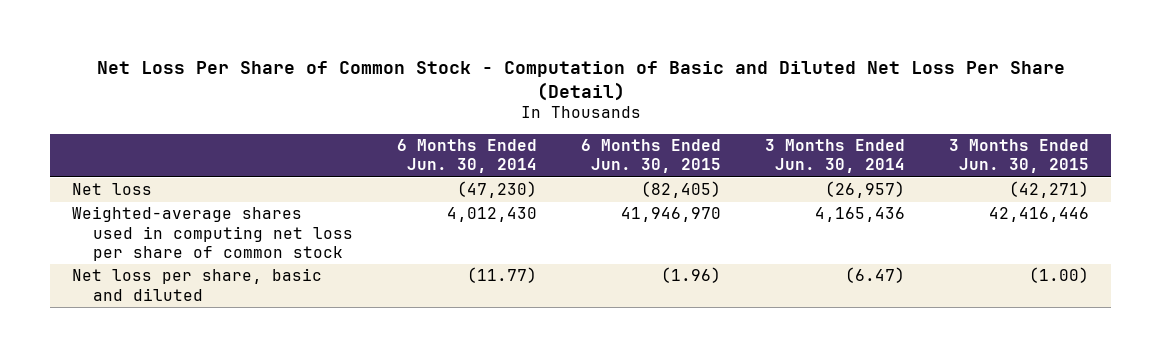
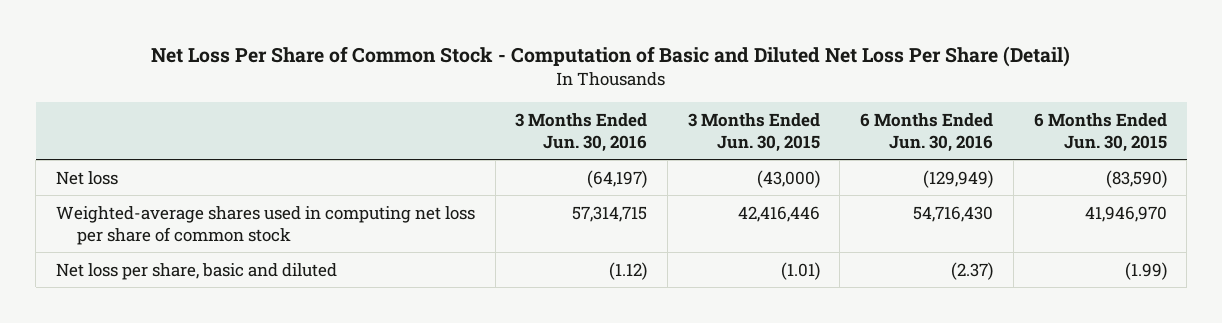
[396,139,537,174] 6 Months Ended Jun. 30, 2014 -> none
[765,139,906,174] 3 Months Ended Jun. 30, 2014 -> none
none -> [515,112,648,152] 3 Months Ended Jun. 30, 2016
none -> [860,112,994,152] 6 Months Ended Jun. 30, 2016
[640,181,721,199] (82,405) -> [1105,169,1167,188] (83,590)
[1009,181,1090,199] (42,271) -> [756,169,820,188] (43,000)
[660,267,721,284] (1.96) -> [1124,261,1167,280] (1.99)
[1029,267,1090,284] (1.00) -> [780,261,820,280] (1.01)

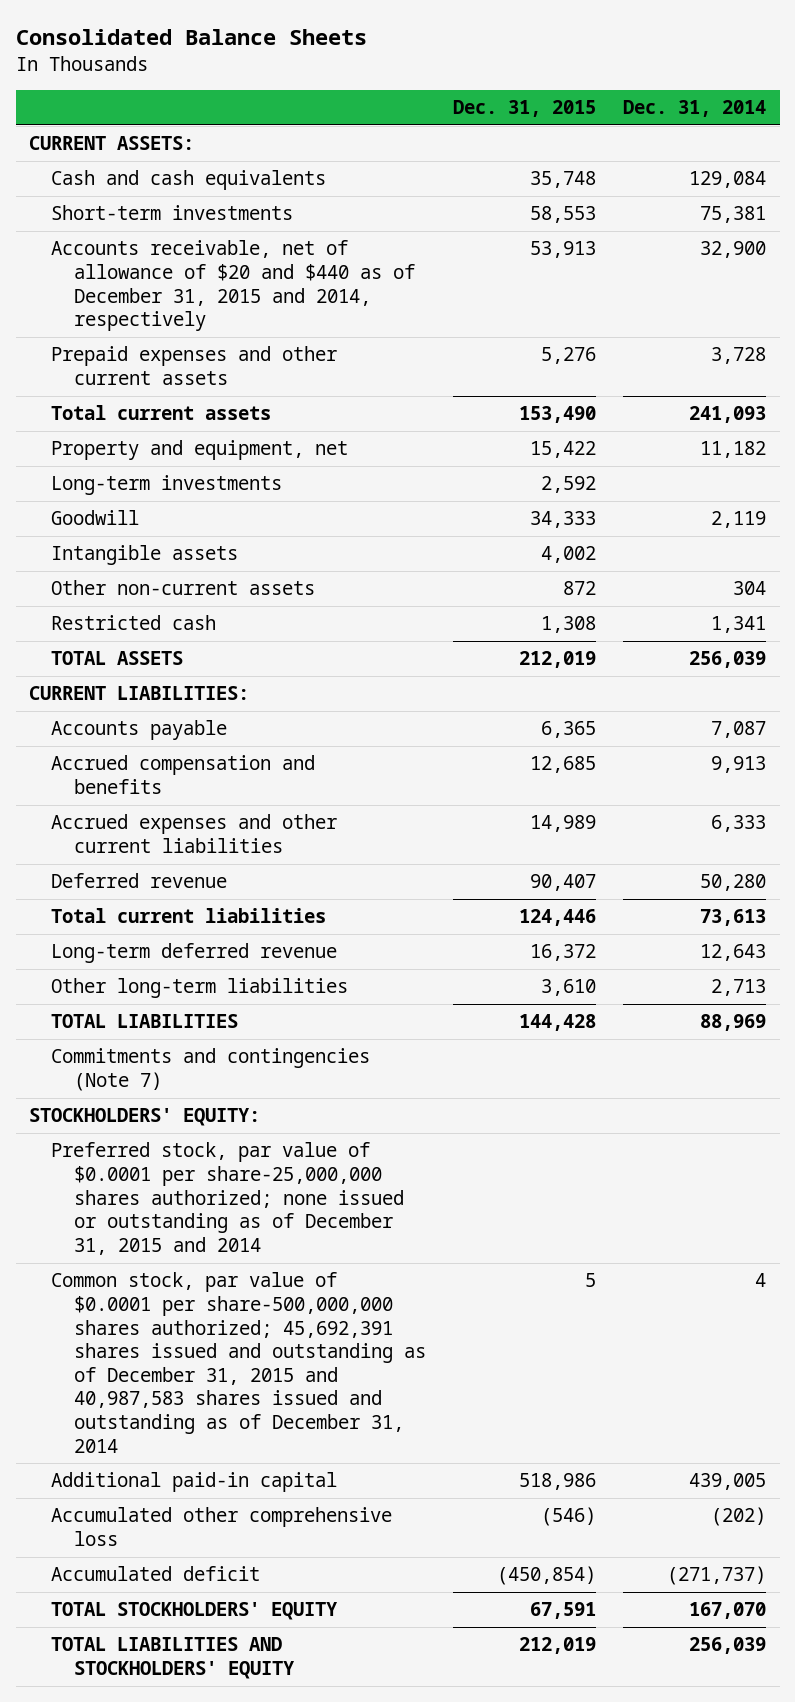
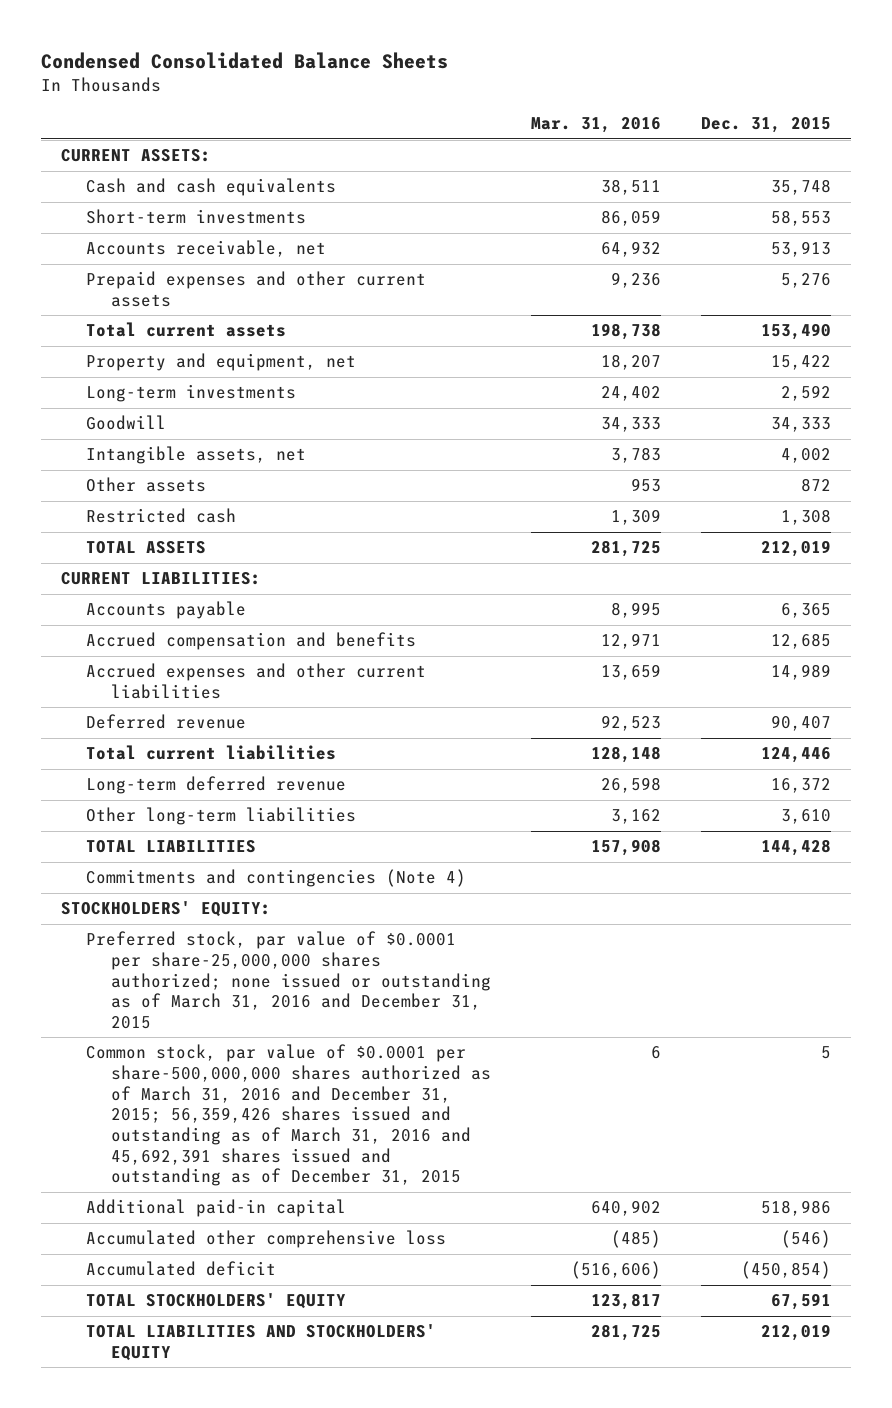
[15,29,367,46] Consolidated Balance Sheets -> [41,51,449,69] Condensed Consolidated Balance Sheets
[623,99,767,117] Dec. 31, 2014 -> none
none -> [531,117,662,134] Mar. 31, 2016
[51,240,415,332] Accounts receivable, net of allowance of $20 and $440 as of December 31, 2015 and 2014, respectively -> [86,240,327,258] Accounts receivable, net
[51,545,239,566] Intangible assets -> [86,446,307,465] Intangible assets, net
[51,580,316,596] Other non-current assets -> [86,477,207,493] Other assets
[51,1048,371,1091] Commitments and contingencies (Note 7) -> [86,869,467,888] Commitments and contingencies (Note 4)
[51,1142,404,1255] Preferred stock, par value of $0.0001 per share-25,000,000 shares authorized; none issued or outstanding as of December 31, 2015 and 2014 -> [86,931,492,1029] Preferred stock, par value of $0.0001 per share-25,000,000 shares authorized; none issued or outstanding as of March 31, 2016 and December 31, 2015
[51,1272,426,1453] Common stock, par value of $0.0001 per share-500,000,000 shares authorized; 45,692,391 shares issued and outstanding as of December 31, 2015 and 40,987,583 shares issued and outstanding as of December 31, 2014 -> [86,1044,492,1187] Common stock, par value of $0.0001 per share-500,000,000 shares authorized as of March 31, 2016 and December 31, 2015; 56,359,426 shares issued and outstanding as of March 31, 2016 and 45,692,391 shares issued and outstanding as of December 31, 2015

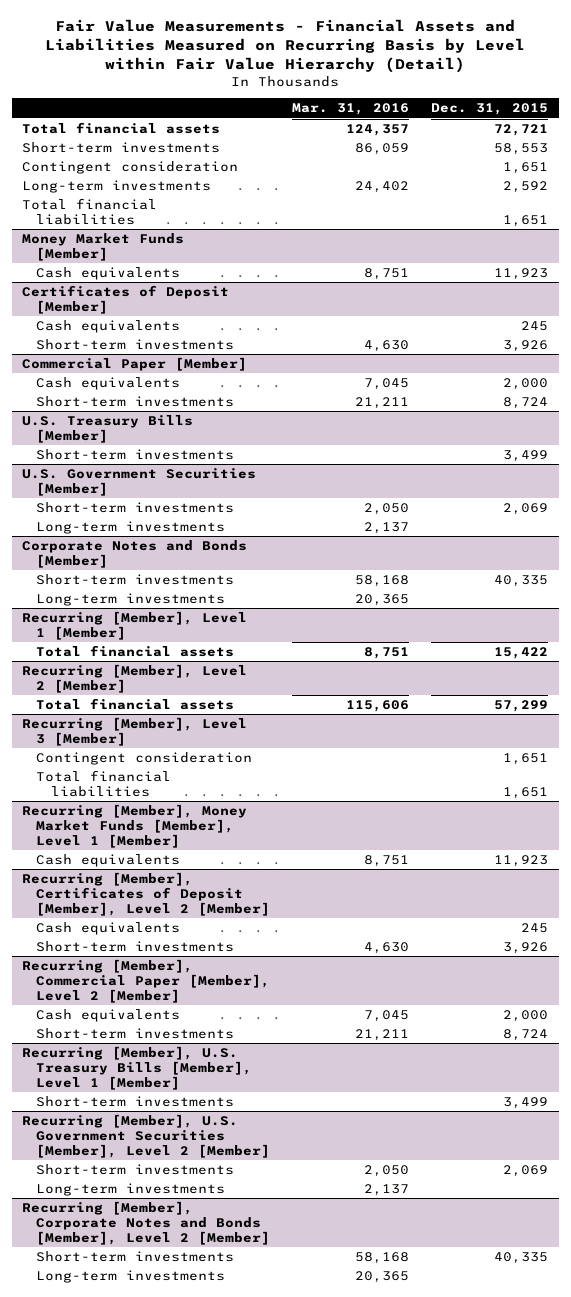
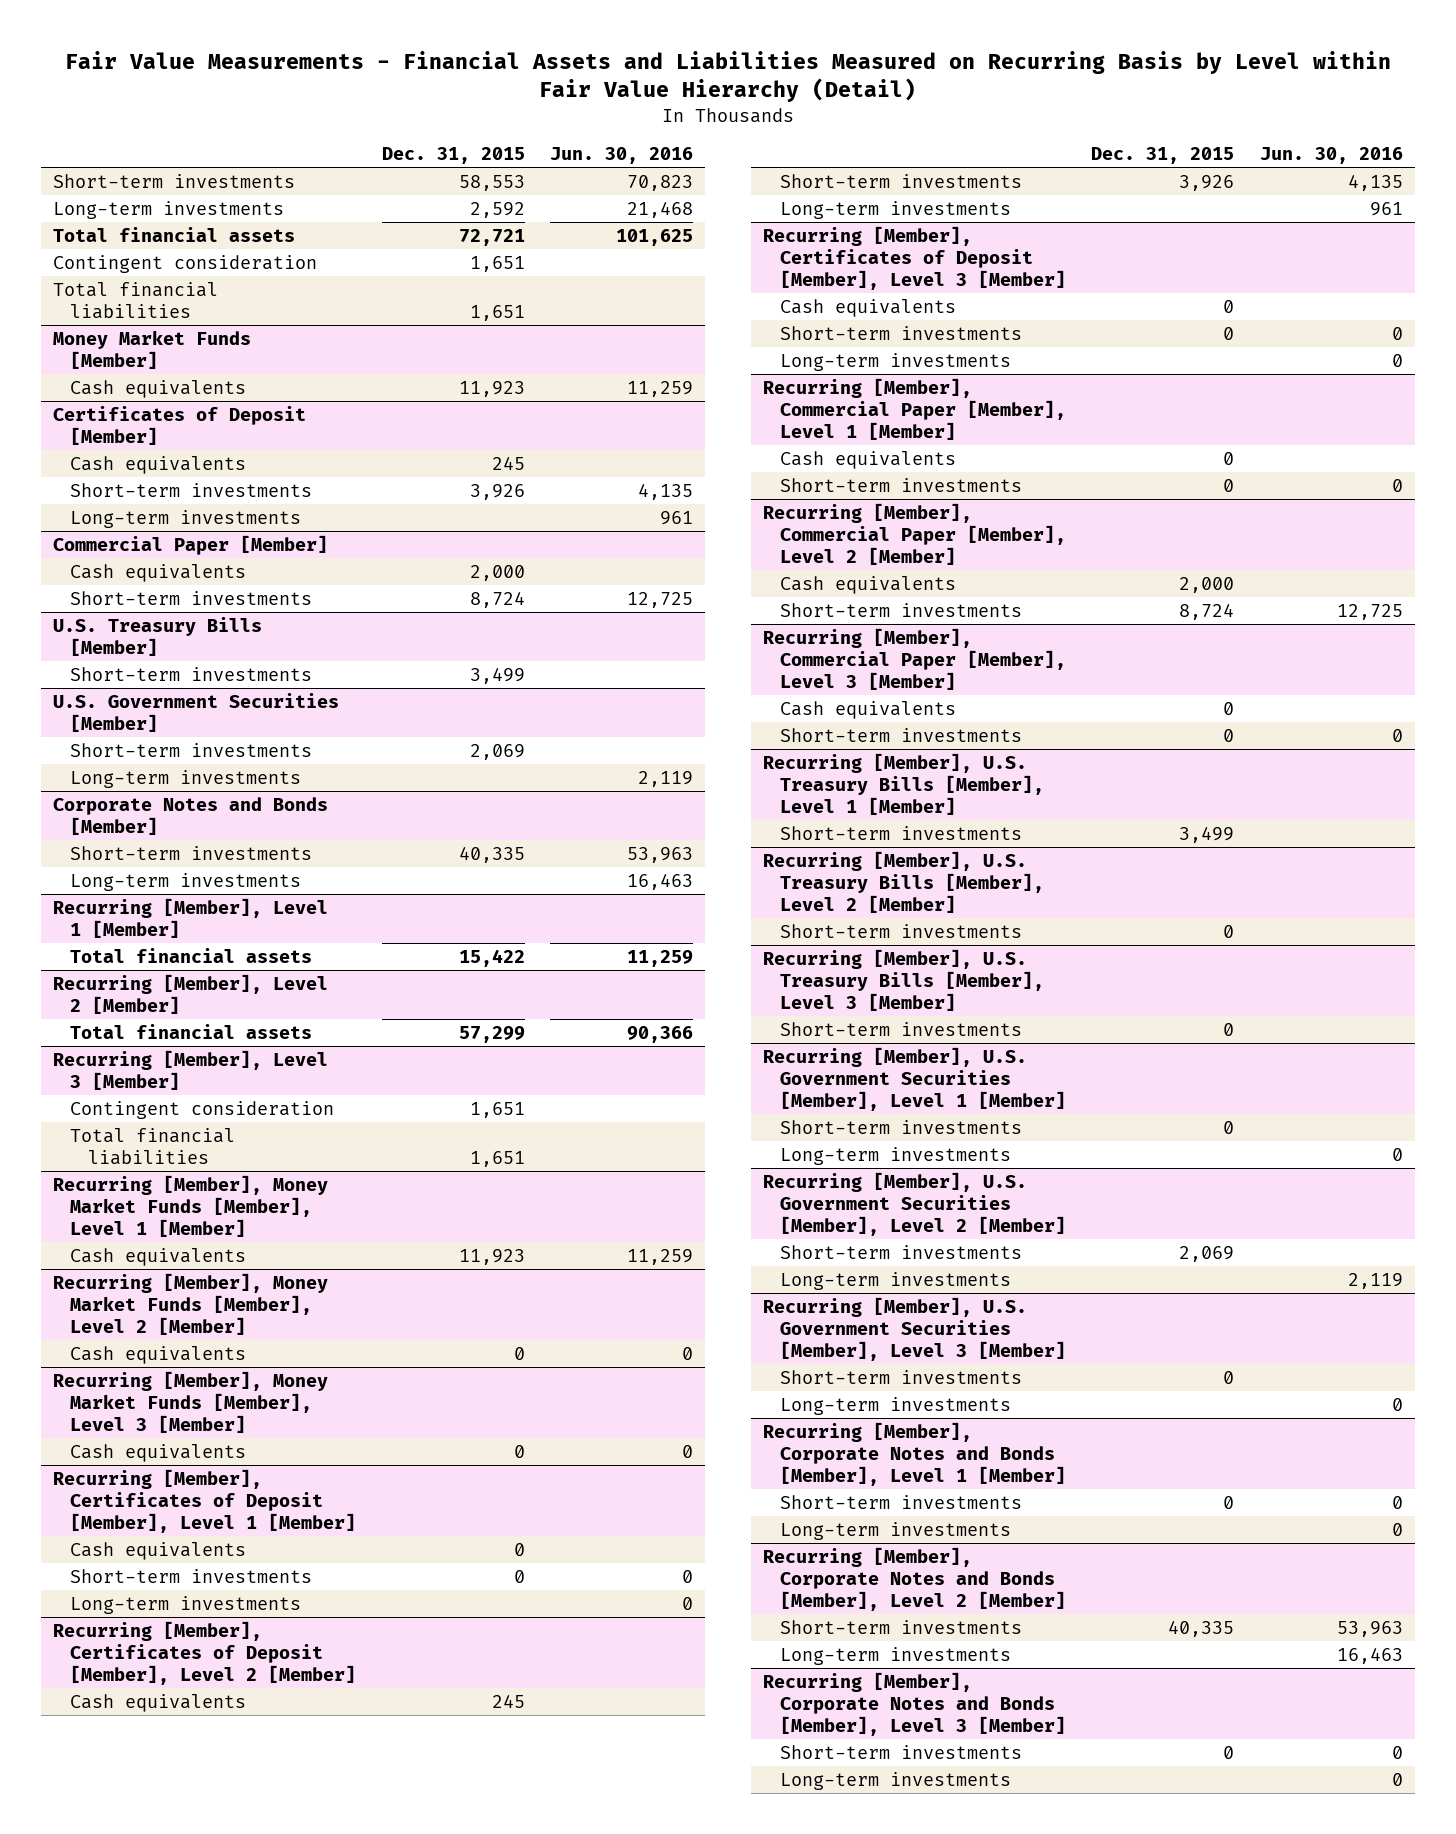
[292,103,410,116] Mar. 31, 2016 -> none
none -> [549,146,693,164] Jun. 30, 2016
[22,122,221,135] Total financial assets -> [53,227,296,243] Total financial assets
[22,161,239,175] Contingent consideration -> [53,255,318,274] Contingent consideration
none -> [70,510,302,529] Long-term investments
none -> [53,1273,329,1335] Recurring [Member], Money Market Funds [Member], Level 2 [Member]
none -> [70,1346,247,1365] Cash equivalents
none -> [53,1371,329,1433] Recurring [Member], Money Market Funds [Member], Level 3 [Member]
none -> [70,1444,247,1463] Cash equivalents
none -> [53,1469,357,1533] Recurring [Member], Certificates of Deposit [Member], Level 1 [Member]
none -> [70,1542,247,1561] Cash equivalents
none -> [70,1569,313,1584] Short-term investments
none -> [70,1596,302,1615] Long-term investments
none -> [780,201,1012,220] Long-term investments
none -> [763,226,1067,290] Recurring [Member], Certificates of Deposit [Member], Level 3 [Member]
none -> [780,299,957,318] Cash equivalents
none -> [780,326,1023,341] Short-term investments
none -> [780,353,1012,372] Long-term investments
none -> [763,378,1067,440] Recurring [Member], Commercial Paper [Member], Level 1 [Member]
none -> [780,451,957,470] Cash equivalents
none -> [780,478,1023,493] Short-term investments
none -> [763,628,1067,690] Recurring [Member], Commercial Paper [Member], Level 3 [Member]
none -> [780,701,957,720] Cash equivalents
none -> [780,728,1023,743] Short-term investments
none -> [763,851,1045,913] Recurring [Member], U.S. Treasury Bills [Member], Level 2 [Member]
none -> [780,924,1023,939] Short-term investments
none -> [763,949,1045,1011] Recurring [Member], U.S. Treasury Bills [Member], Level 3 [Member]
none -> [780,1022,1023,1037] Short-term investments
none -> [763,1047,1067,1111] Recurring [Member], U.S. Government Securities [Member], Level 1 [Member]
none -> [780,1120,1023,1135] Short-term investments
none -> [780,1147,1012,1166] Long-term investments
none -> [763,1297,1067,1361] Recurring [Member], U.S. Government Securities [Member], Level 3 [Member]
none -> [780,1370,1023,1385] Short-term investments
none -> [780,1397,1012,1416] Long-term investments
none -> [763,1422,1067,1486] Recurring [Member], Corporate Notes and Bonds [Member], Level 1 [Member]
none -> [780,1495,1023,1510] Short-term investments
none -> [780,1522,1012,1541] Long-term investments
none -> [763,1672,1067,1736] Recurring [Member], Corporate Notes and Bonds [Member], Level 3 [Member]
none -> [780,1745,1023,1760] Short-term investments
none -> [780,1772,1012,1791] Long-term investments

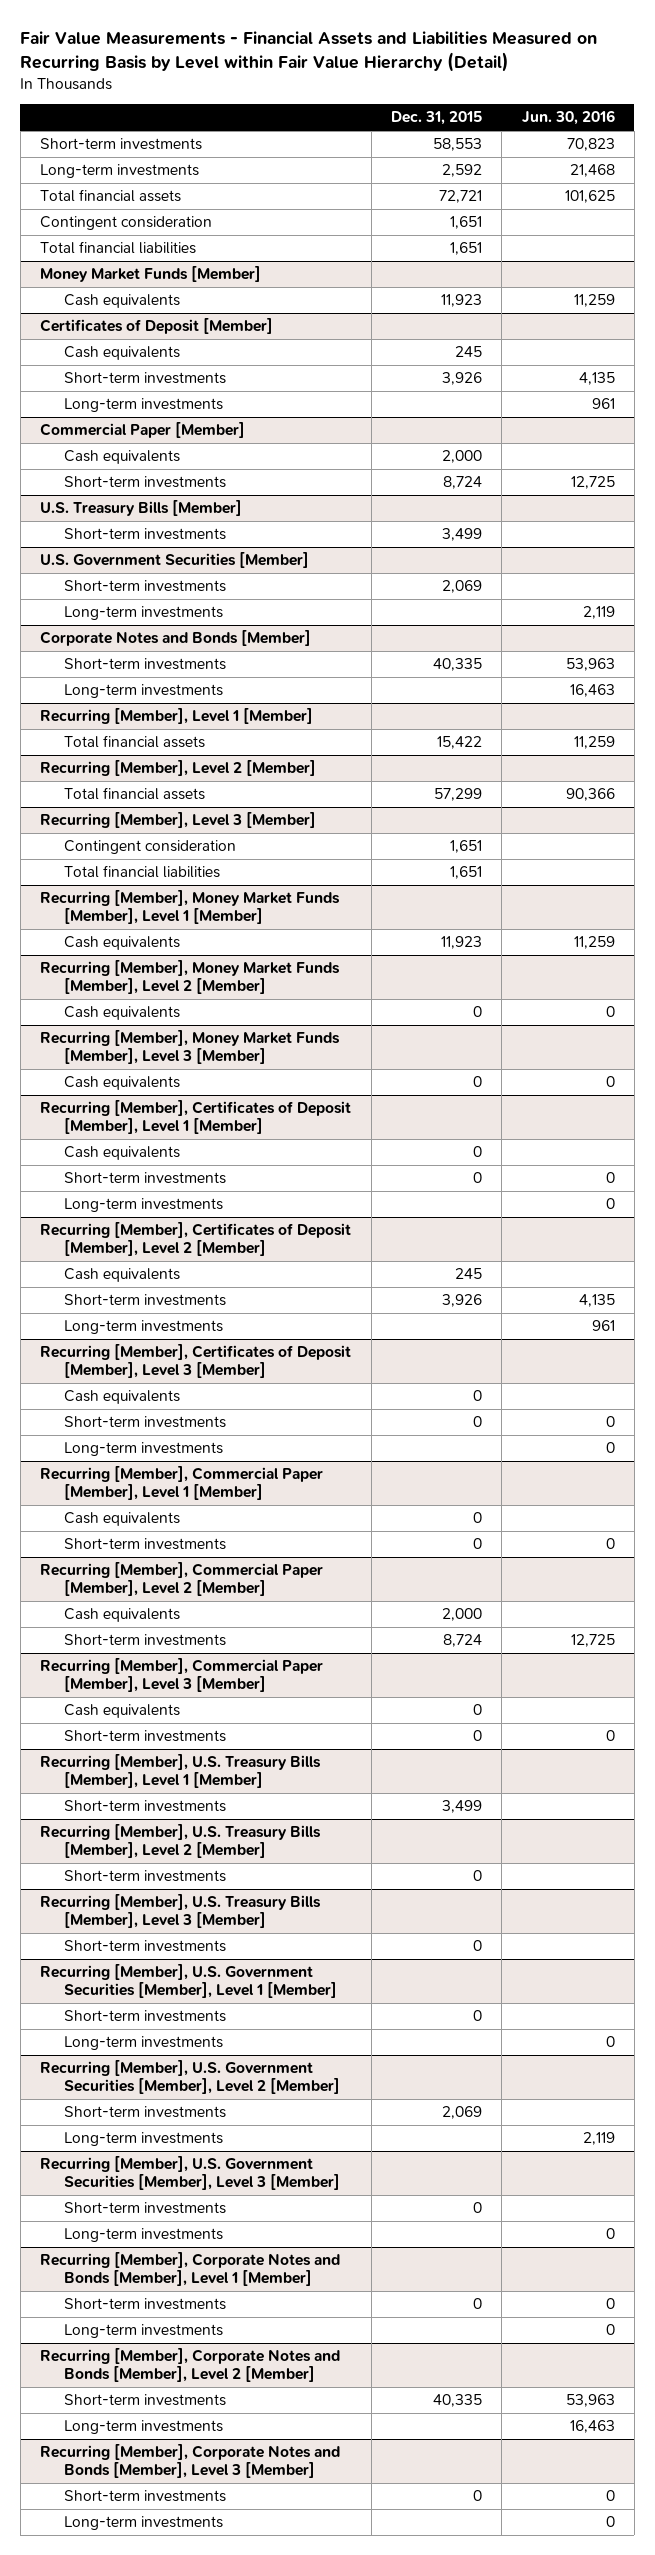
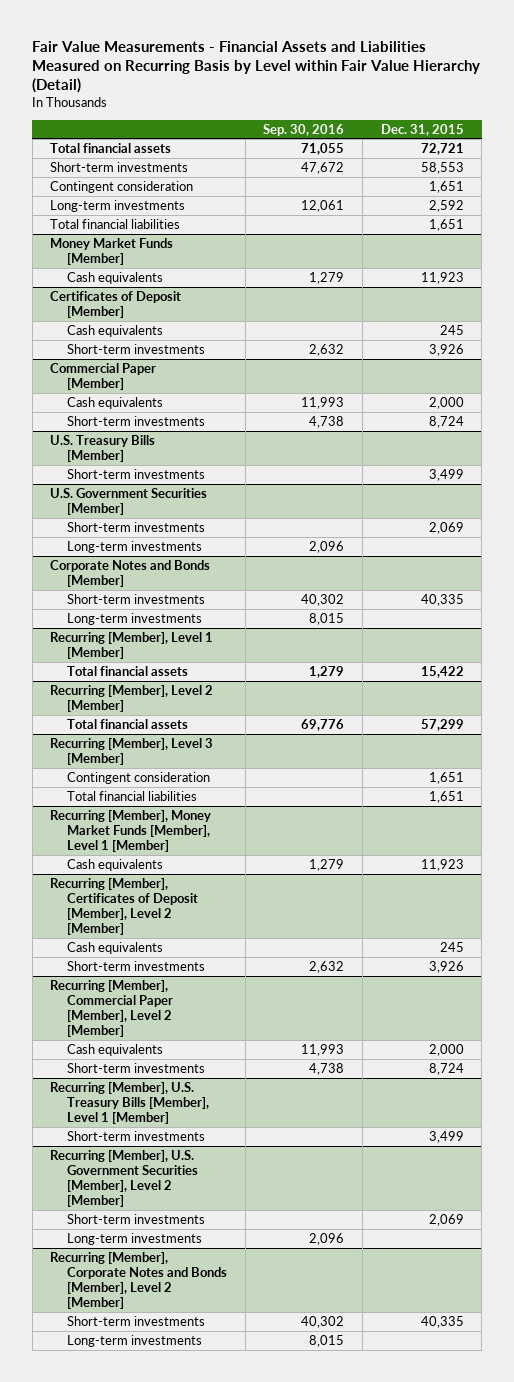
[521,110,615,126] Jun. 30, 2016 -> none
none -> [263,123,345,136] Sep. 30, 2016
[40,138,203,151] Short-term investments -> [50,161,189,172] Short-term investments
[40,164,200,179] Long-term investments -> [50,199,186,212] Long-term investments
[63,398,223,413] Long-term investments -> none
[40,960,341,995] Recurring [Member], Money Market Funds [Member], Level 2 [Member] -> none
[63,1006,180,1021] Cash equivalents -> none
[40,1030,341,1065] Recurring [Member], Money Market Funds [Member], Level 3 [Member] -> none
[63,1076,180,1091] Cash equivalents -> none
[40,1100,352,1135] Recurring [Member], Certificates of Deposit [Member], Level 1 [Member] -> none
[63,1146,180,1161] Cash equivalents -> none
[63,1172,226,1185] Short-term investments -> none
[63,1198,223,1213] Long-term investments -> none
[63,1320,223,1335] Long-term investments -> none
[40,1344,352,1379] Recurring [Member], Certificates of Deposit [Member], Level 3 [Member] -> none
[63,1390,180,1405] Cash equivalents -> none
[63,1416,226,1429] Short-term investments -> none
[63,1442,223,1457] Long-term investments -> none
[40,1466,324,1501] Recurring [Member], Commercial Paper [Member], Level 1 [Member] -> none
[63,1512,180,1527] Cash equivalents -> none
[63,1538,226,1551] Short-term investments -> none
[40,1658,324,1693] Recurring [Member], Commercial Paper [Member], Level 3 [Member] -> none
[63,1704,180,1719] Cash equivalents -> none
[63,1730,226,1743] Short-term investments -> none
[40,1824,322,1859] Recurring [Member], U.S. Treasury Bills [Member], Level 2 [Member] -> none
[63,1870,226,1883] Short-term investments -> none
[40,1894,322,1929] Recurring [Member], U.S. Treasury Bills [Member], Level 3 [Member] -> none
[63,1940,226,1953] Short-term investments -> none
[40,1964,337,1999] Recurring [Member], U.S. Government Securities [Member], Level 1 [Member] -> none
[63,2010,226,2023] Short-term investments -> none
[63,2036,223,2051] Long-term investments -> none
[40,2156,340,2191] Recurring [Member], U.S. Government Securities [Member], Level 3 [Member] -> none
[63,2202,226,2215] Short-term investments -> none
[63,2228,223,2243] Long-term investments -> none
[40,2252,341,2287] Recurring [Member], Corporate Notes and Bonds [Member], Level 1 [Member] -> none
[63,2298,226,2311] Short-term investments -> none
[63,2324,223,2339] Long-term investments -> none
[40,2444,341,2479] Recurring [Member], Corporate Notes and Bonds [Member], Level 3 [Member] -> none
[63,2490,226,2503] Short-term investments -> none
[63,2516,223,2531] Long-term investments -> none

